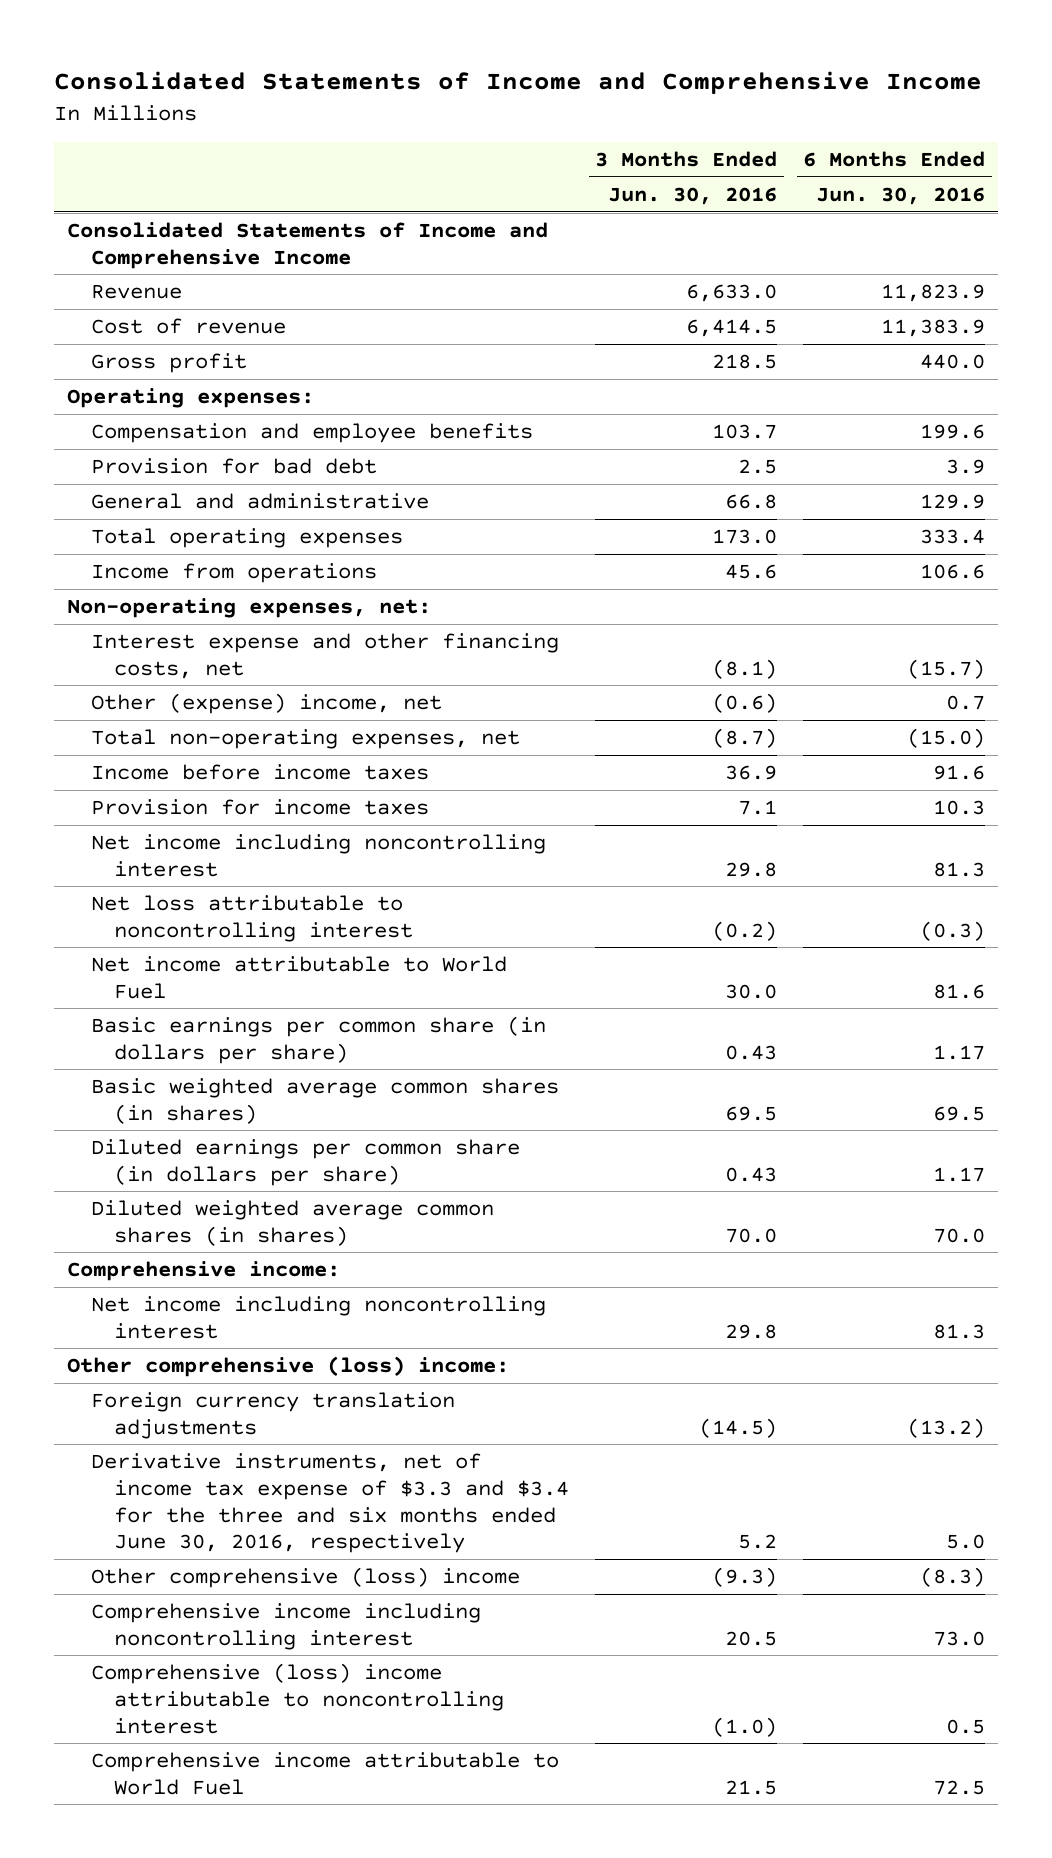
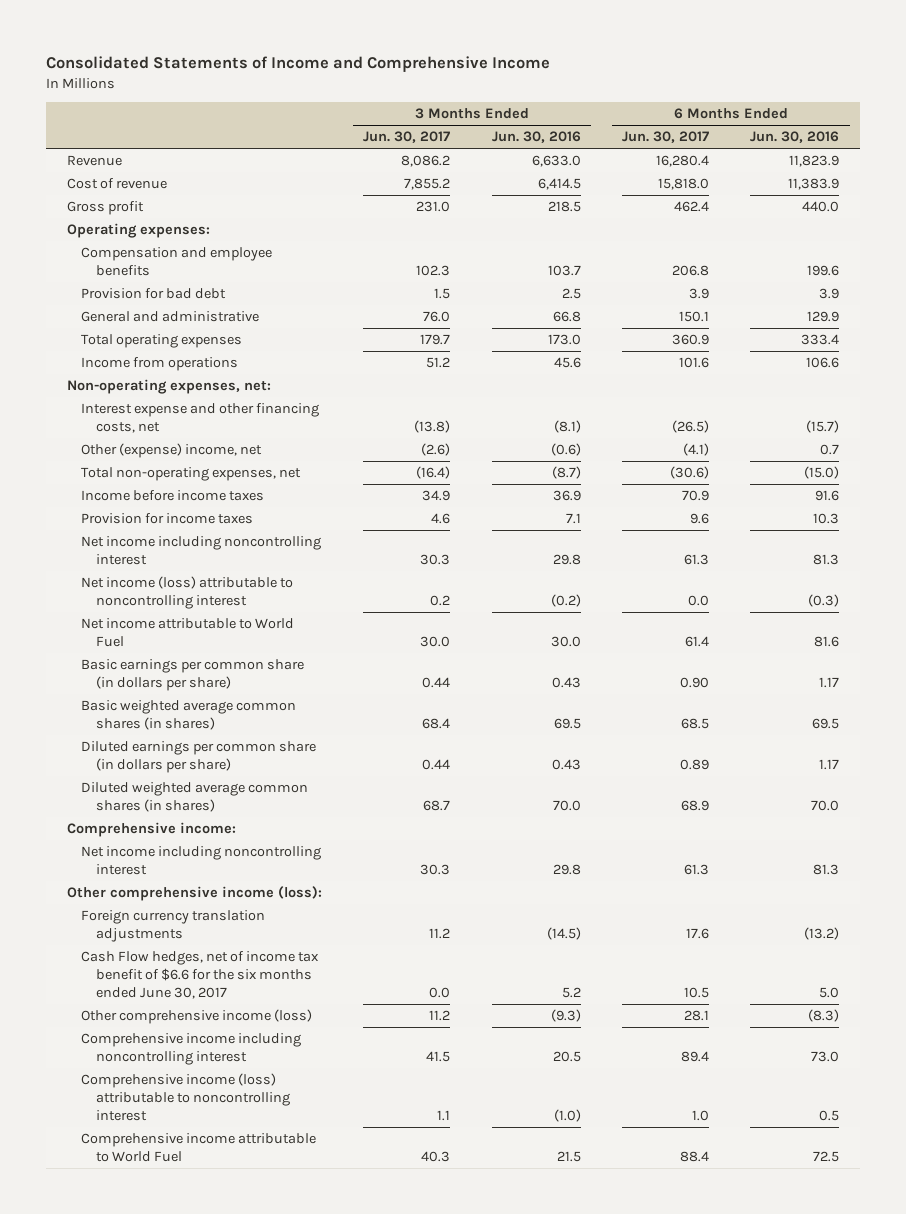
none -> [363,131,451,144] Jun. 30, 2017
none -> [621,131,709,144] Jun. 30, 2017
[67,221,549,269] Consolidated Statements of Income and Comprehensive Income -> none
[90,894,414,942] Net loss attributable to noncontrolling interest -> [81,576,294,610] Net income (loss) attributable to noncontrolling interest
[67,1355,510,1377] Other comprehensive (loss) income: -> [66,886,322,902] Other comprehensive income (loss):
[90,1452,570,1554] Derivative instruments, net of income tax expense of $3.3 and $3.4 for the three and six months ended June 30, 2016, respectively -> [81,951,320,1000] Cash Flow hedges, net of income tax benefit of $6.6 for the six months ended June 30, 2017
[90,1566,520,1588] Other comprehensive (loss) income -> [81,1009,313,1025] Other comprehensive income (loss)
[90,1662,505,1734] Comprehensive (loss) income attributable to noncontrolling interest -> [81,1073,290,1122] Comprehensive income (loss) attributable to noncontrolling interest

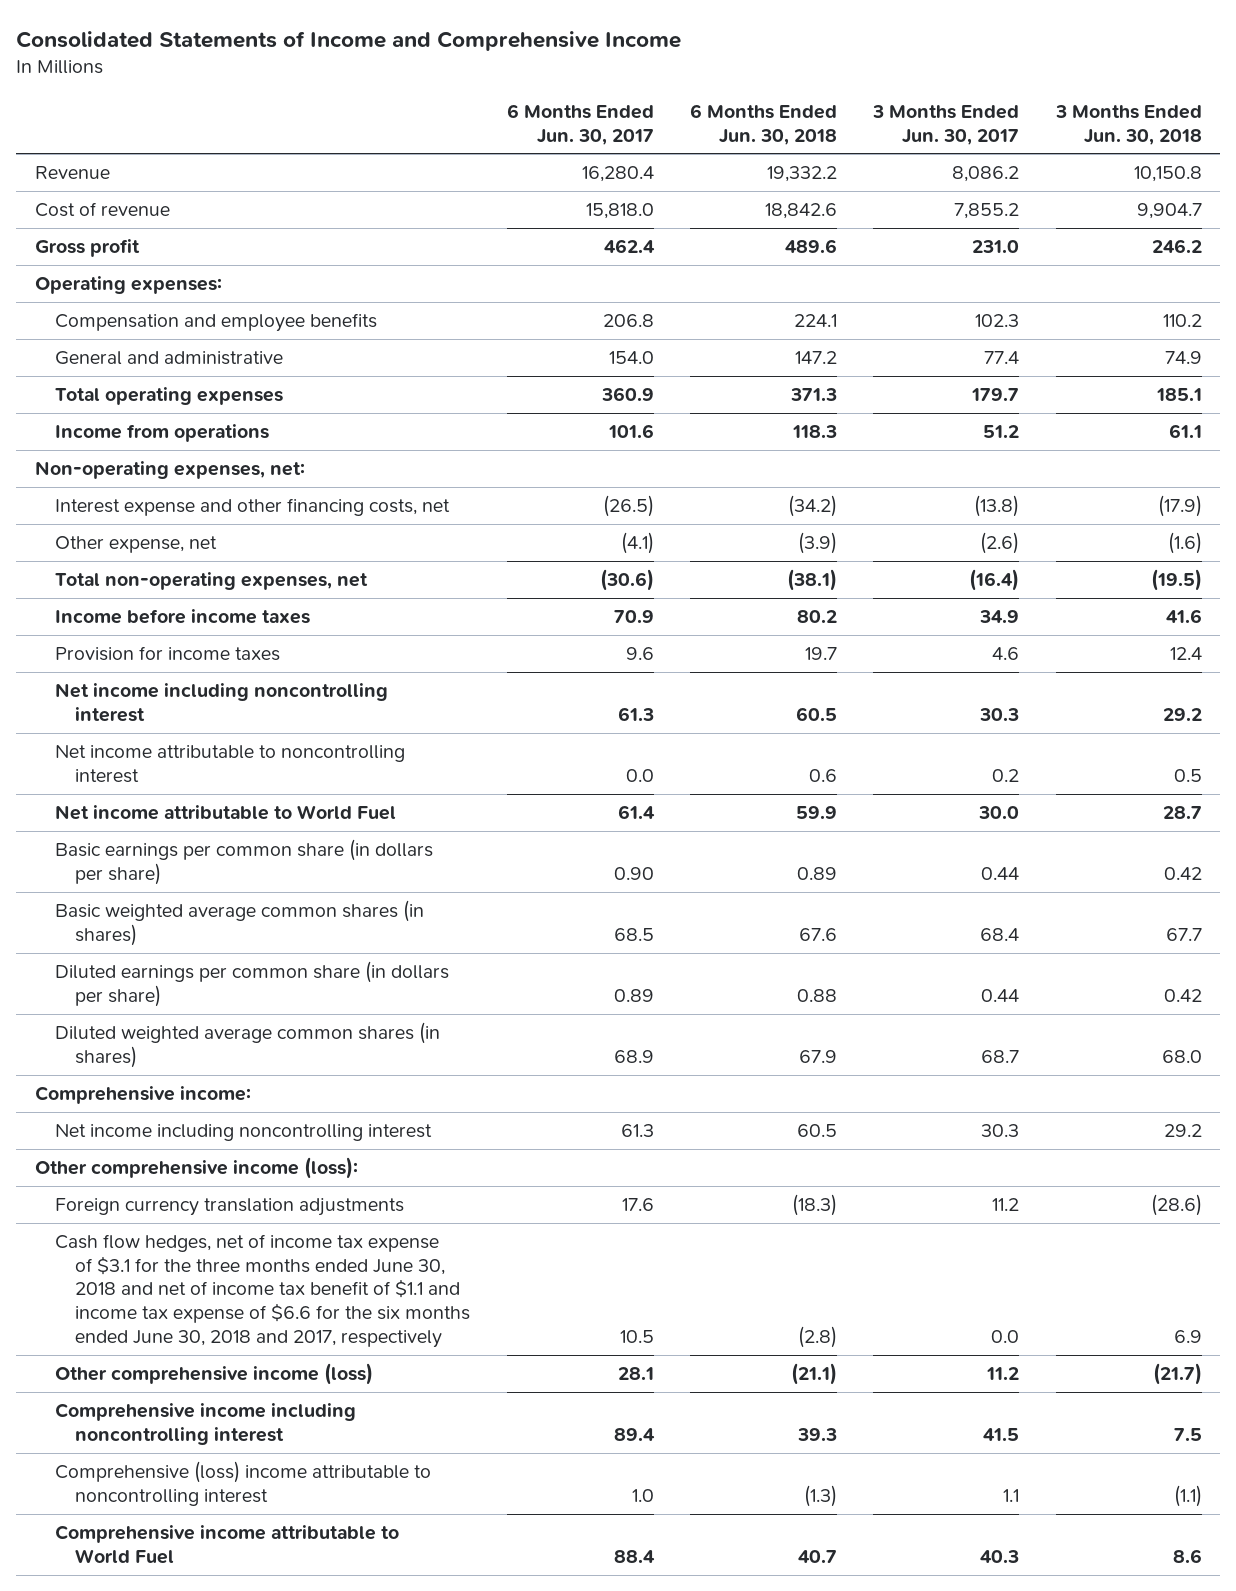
[491,131,581,144] Jun. 30, 2016 -> none
[750,131,840,144] Jun. 30, 2016 -> none
none -> [690,104,838,145] 6 Months Ended Jun. 30, 2018
none -> [1054,105,1202,145] 3 Months Ended Jun. 30, 2018
[81,288,227,300] Provision for bad debt -> none
[423,311,451,323] 76.0 -> [984,351,1020,365] 77.4
[678,311,709,323] 150.1 -> [608,351,654,365] 154.0
[81,443,263,459] Other (expense) income, net -> [54,536,217,554] Other expense, net
[81,576,294,610] Net income (loss) attributable to noncontrolling interest -> [54,745,405,783] Net income attributable to noncontrolling interest
[81,951,320,1000] Cash Flow hedges, net of income tax benefit of $6.6 for the six months ended June 30, 2017 -> [54,1234,471,1348] Cash flow hedges, net of income tax expense of $3.1 for the three months ended June 30, 2018 and net of income tax benefit of $1.1 and income tax expense of $6.6 for the six months ended June 30, 2018 and 2017, respectively
[81,1073,290,1122] Comprehensive income (loss) attributable to noncontrolling interest -> [54,1461,431,1506] Comprehensive (loss) income attributable to noncontrolling interest

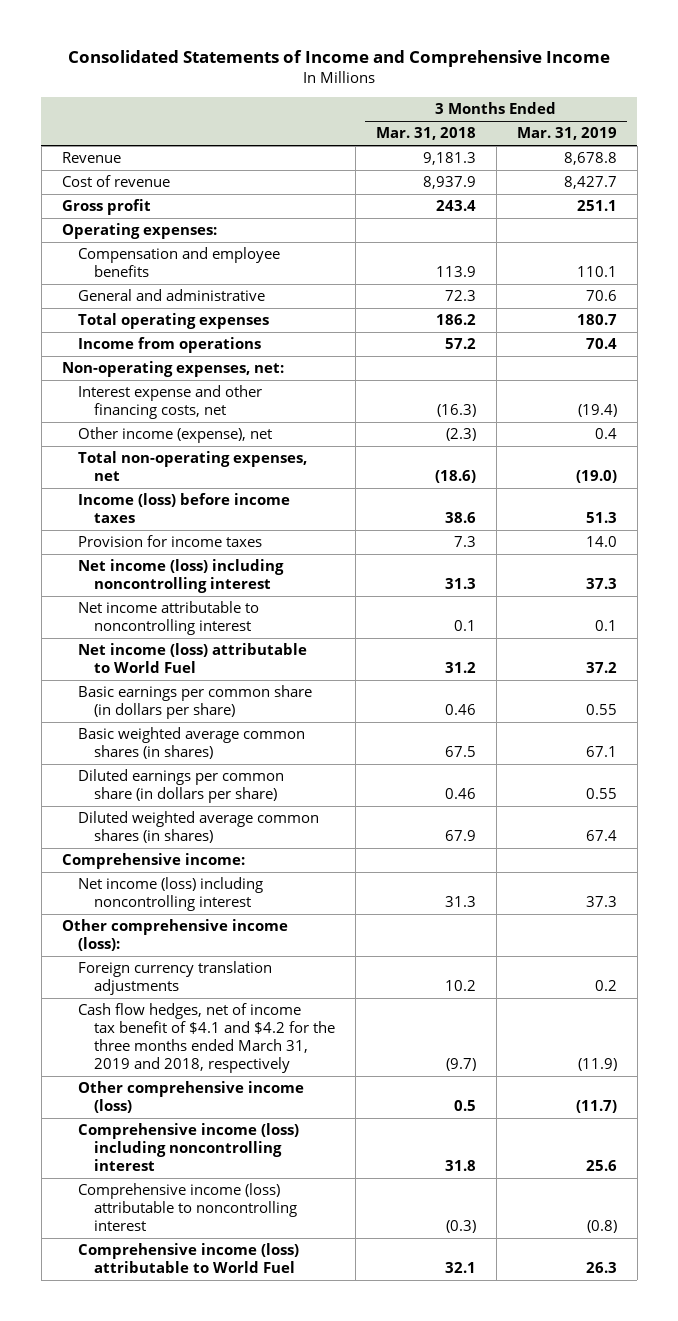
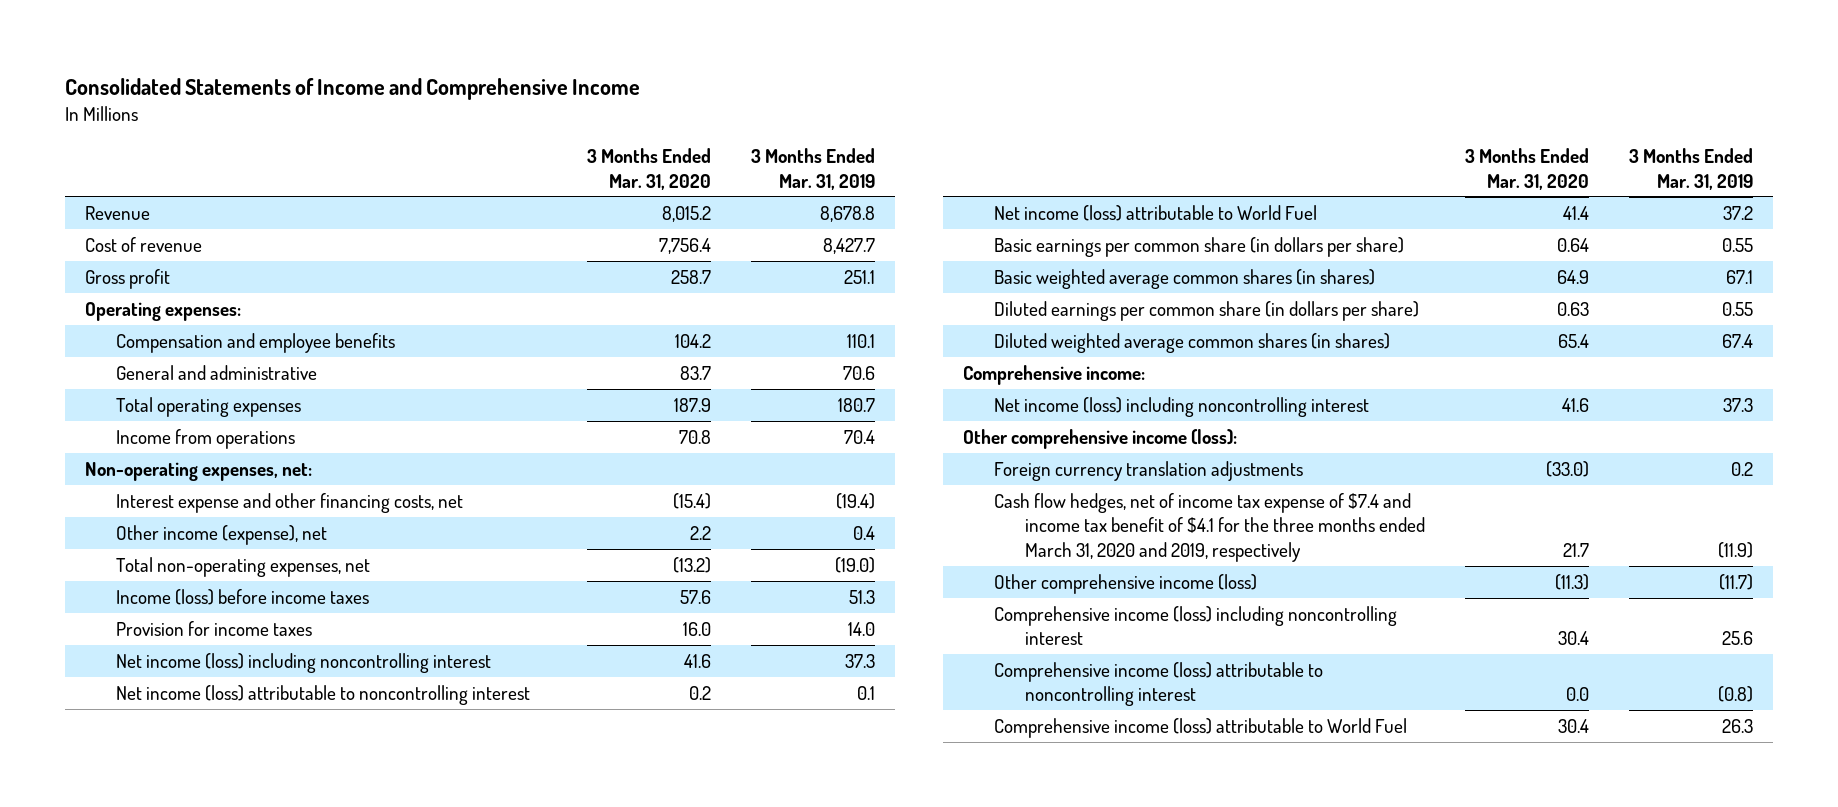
[375,127,476,141] Mar. 31, 2018 -> none
none -> [586,147,711,190] 3 Months Ended Mar. 31, 2020
[77,601,259,636] Net income attributable to noncontrolling interest -> [115,684,530,705] Net income (loss) attributable to noncontrolling interest
[77,1003,335,1073] Cash flow hedges, net of income tax benefit of $4.1 and $4.2 for the three months ended March 31, 2019 and 2018, respectively -> [994,492,1425,562] Cash flow hedges, net of income tax expense of $7.4 and income tax benefit of $4.1 for the three months ended March 31, 2020 and 2019, respectively

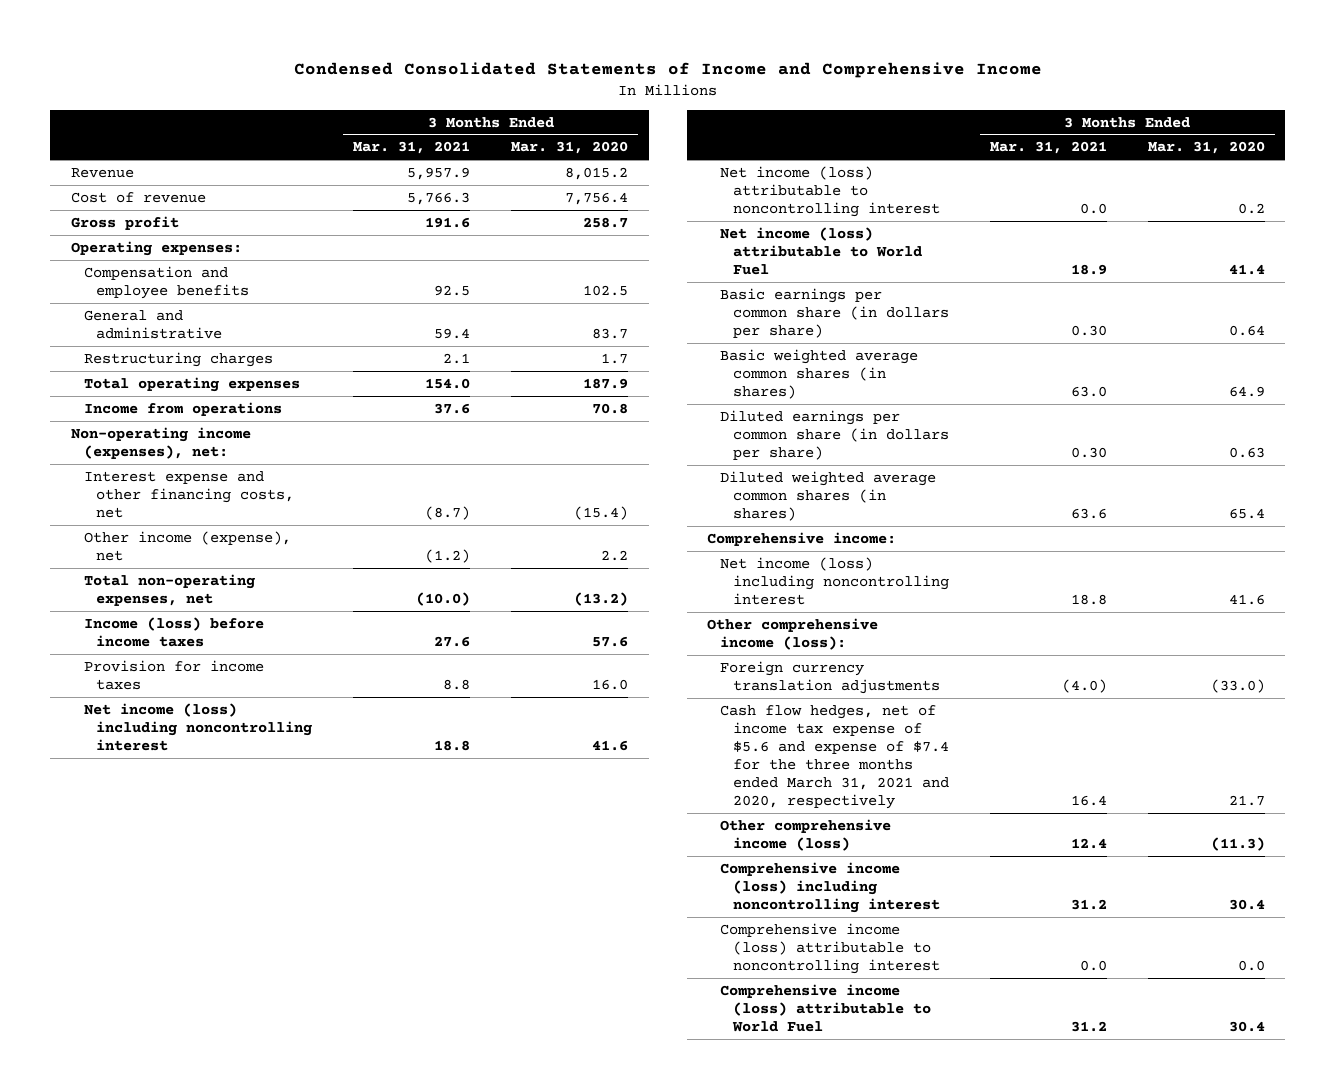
[65,77,641,100] Consolidated Statements of Income and Comprehensive Income -> [293,61,1042,78] Condensed Consolidated Statements of Income and Comprehensive Income
[751,147,876,190] 3 Months Ended Mar. 31, 2019 -> none
none -> [353,141,471,155] Mar. 31, 2021
[674,333,711,348] 104.2 -> [583,284,629,296] 102.5
none -> [83,351,273,367] Restructuring charges
[85,461,313,481] Non-operating expenses, net: -> [70,426,251,459] Non-operating income (expenses), net:
[994,492,1425,562] Cash flow hedges, net of income tax expense of $7.4 and income tax benefit of $4.1 for the three months ended March 31, 2020 and 2019, respectively -> [720,704,950,809] Cash flow hedges, net of income tax expense of $5.6 and expense of $7.4 for the three months ended March 31, 2021 and 2020, respectively

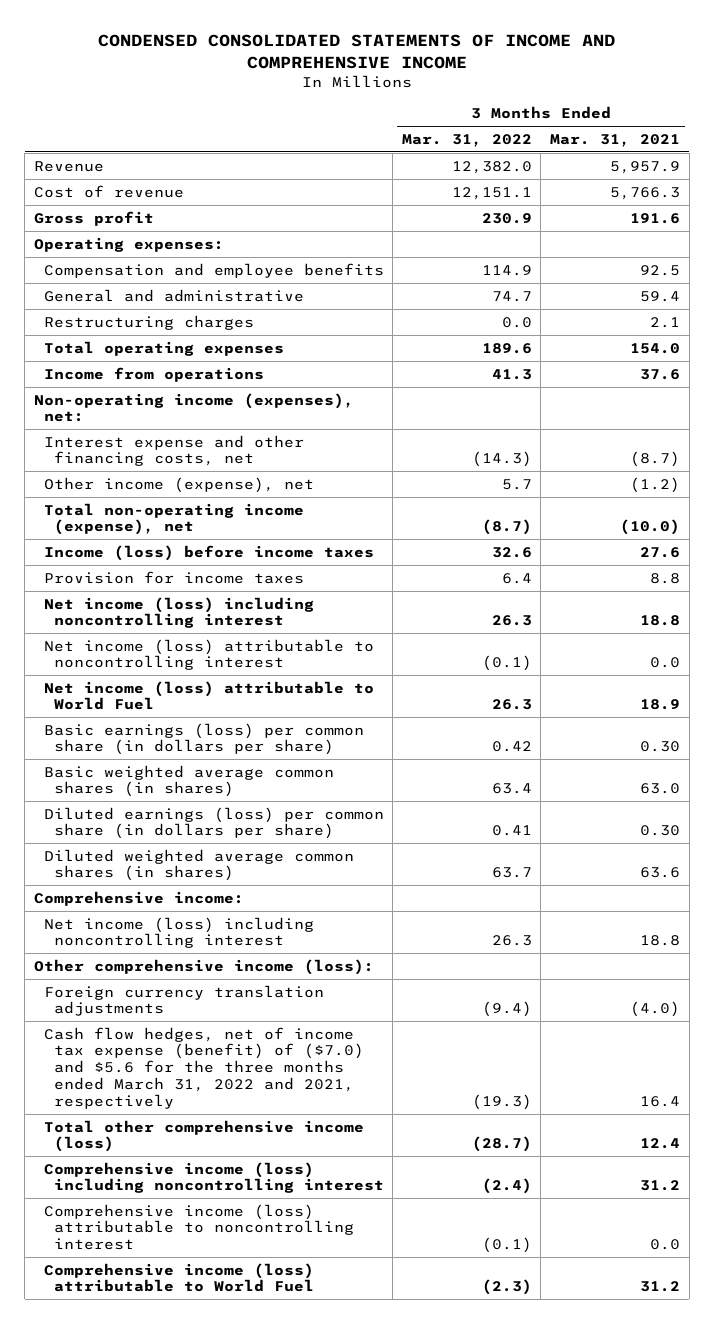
[293,61,1042,78] Condensed Consolidated Statements of Income and Comprehensive Income -> [97,34,615,69] CONDENSED CONSOLIDATED STATEMENTS OF INCOME AND COMPREHENSIVE INCOME
[511,141,629,155] Mar. 31, 2020 -> none
none -> [401,133,532,147] Mar. 31, 2022
[83,573,255,606] Total non-operating expenses, net -> [43,502,304,536] Total non-operating income (expense), net
[720,287,950,338] Basic earnings per common share (in dollars per share) -> [43,722,364,756] Basic earnings (loss) per common share (in dollars per share)
[720,409,950,460] Diluted earnings per common share (in dollars per share) -> [43,806,384,840] Diluted earnings (loss) per common share (in dollars per share)
[720,704,950,809] Cash flow hedges, net of income tax expense of $5.6 and expense of $7.4 for the three months ended March 31, 2021 and 2020, respectively -> [43,1026,364,1109] Cash flow hedges, net of income tax expense (benefit) of ($7.0) and $5.6 for the three months ended March 31, 2022 and 2021, respectively
[720,818,892,851] Other comprehensive income (loss) -> [43,1119,364,1153] Total other comprehensive income (loss)

